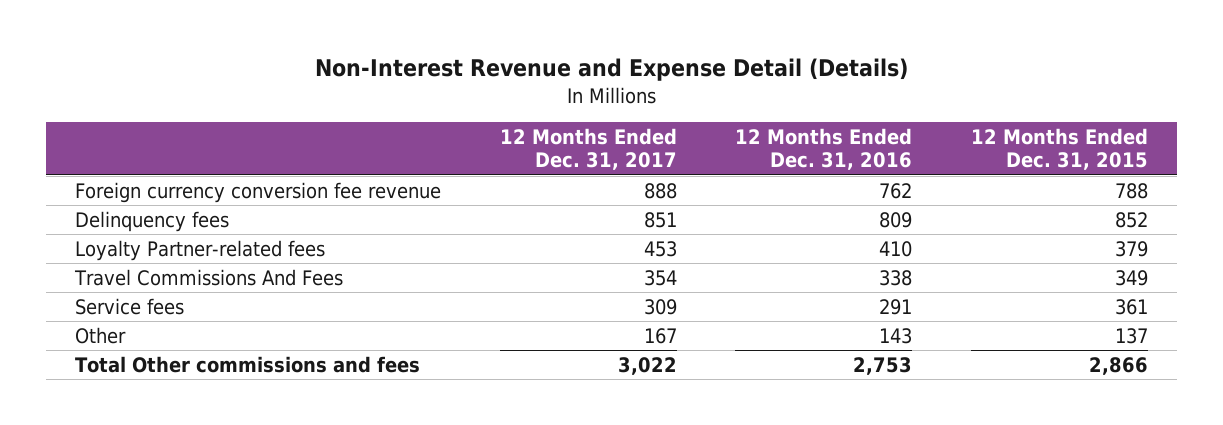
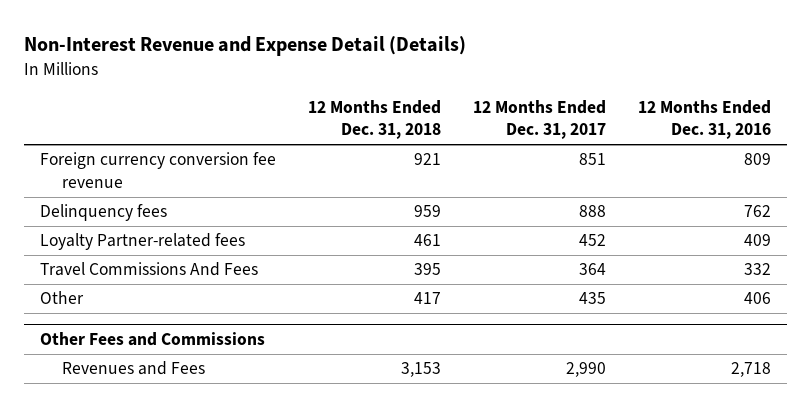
[970,127,1148,171] 12 Months Ended Dec. 31, 2015 -> none
none -> [307,100,441,140] 12 Months Ended Dec. 31, 2018
[75,297,185,315] Service fees -> none
[75,355,421,373] Total Other commissions and fees -> none
[643,182,677,199] 888 -> [578,153,606,166] 851
[879,182,913,199] 762 -> [743,153,771,166] 809
[643,211,677,228] 851 -> [578,205,606,218] 888
[879,211,913,228] 809 -> [743,205,771,218] 762
[643,240,677,257] 453 -> [578,234,606,247] 452
[879,240,913,257] 410 -> [743,234,771,247] 409
[643,269,677,286] 354 -> [578,263,606,276] 364
[879,269,913,286] 338 -> [743,263,771,276] 332
[643,327,677,344] 167 -> [578,292,606,305] 435
[879,327,913,344] 143 -> [743,292,771,305] 406
none -> [39,331,265,346] Other Fees and Commissions
none -> [62,361,206,376] Revenues and Fees

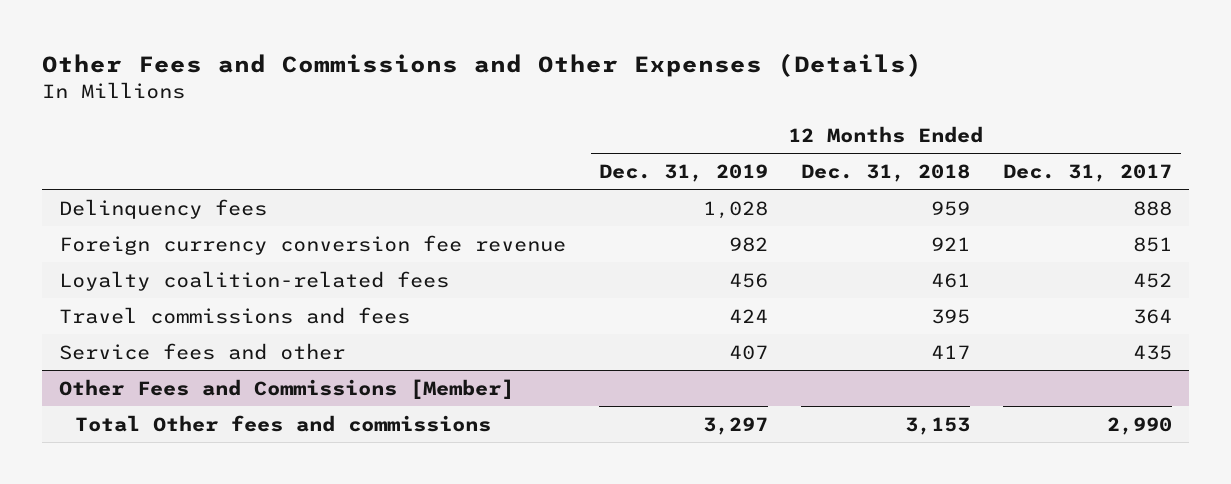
[23,36,466,57] Non-Interest Revenue and Expense Detail (Details) -> [41,52,922,77] Other Fees and Commissions and Other Expenses (Details)
[637,100,771,140] 12 Months Ended Dec. 31, 2016 -> none
none -> [598,163,768,182] Dec. 31, 2019
[39,152,276,188] Foreign currency conversion fee revenue -> [58,234,566,255] Foreign currency conversion fee revenue
[39,233,245,251] Loyalty Partner-related fees -> [58,270,449,291] Loyalty coalition-related fees
[39,262,258,277] Travel Commissions And Fees -> [58,306,410,324] Travel commissions and fees
[39,291,84,305] Other -> [58,342,345,360] Service fees and other
[39,331,265,346] Other Fees and Commissions -> [58,378,514,399] Other Fees and Commissions [Member]
[62,361,206,376] Revenues and Fees -> [74,414,491,432] Total Other fees and commissions

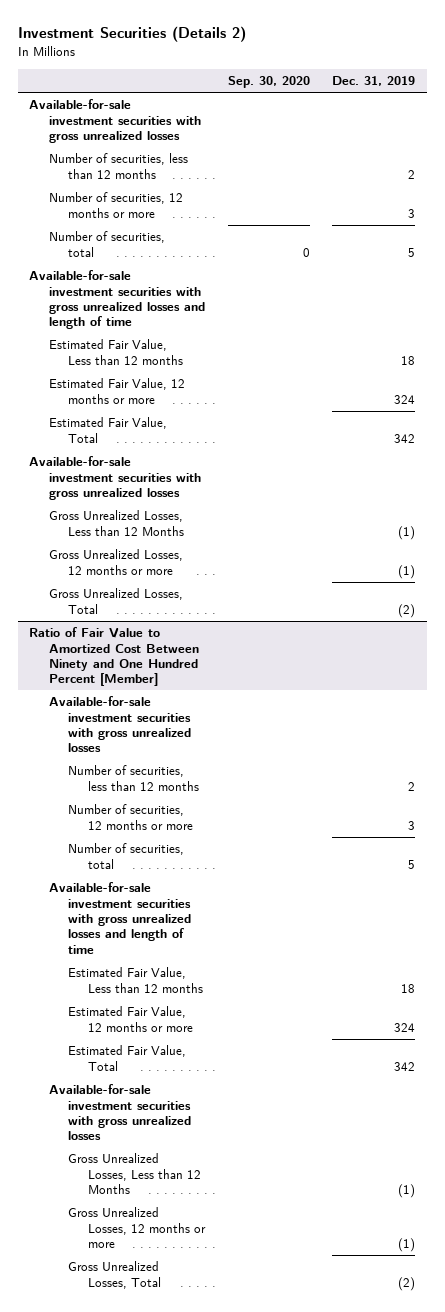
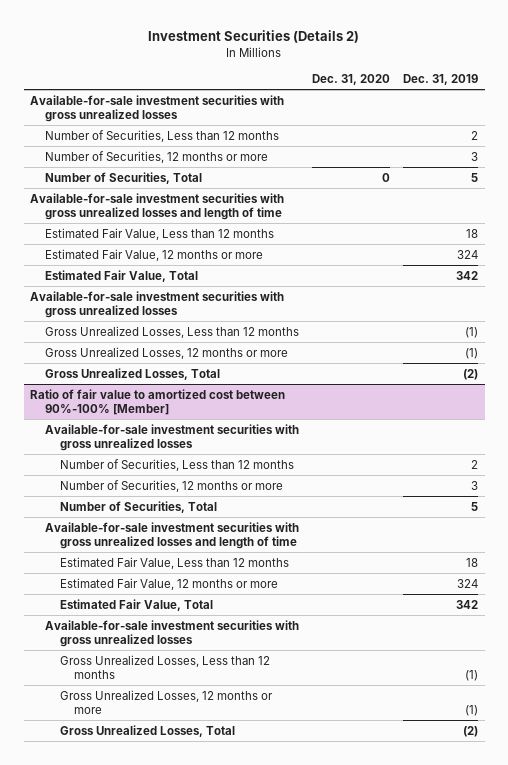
[227,76,310,89] Sep. 30, 2020 -> none
none -> [312,73,391,85] Dec. 31, 2020
[48,153,188,179] Number of securities, less than 12 months -> [44,129,279,142] Number of Securities, Less than 12 months
[48,192,183,218] Number of securities, 12 months or more -> [44,150,268,163] Number of Securities, 12 months or more
[48,231,165,257] Number of securities, total -> [44,171,202,184] Number of Securities, Total
[48,510,185,536] Gross Unrealized Losses, Less than 12 Months -> [44,325,299,338] Gross Unrealized Losses, Less than 12 months
[29,627,199,687] Ratio of Fair Value to Amortized Cost Between Ninety and One Hundred Percent [Member] -> [30,388,286,415] Ratio of fair value to amortized cost between 90%-100% [Member]
[68,765,199,791] Number of securities, less than 12 months -> [59,458,294,471] Number of Securities, Less than 12 months
[68,804,193,830] Number of securities, 12 months or more -> [59,479,283,492] Number of Securities, 12 months or more
[68,843,185,869] Number of securities, total -> [59,500,217,513] Number of Securities, Total
[68,1153,201,1194] Gross Unrealized Losses, Less than 12 Months -> [59,654,270,679] Gross Unrealized Losses, Less than 12 months

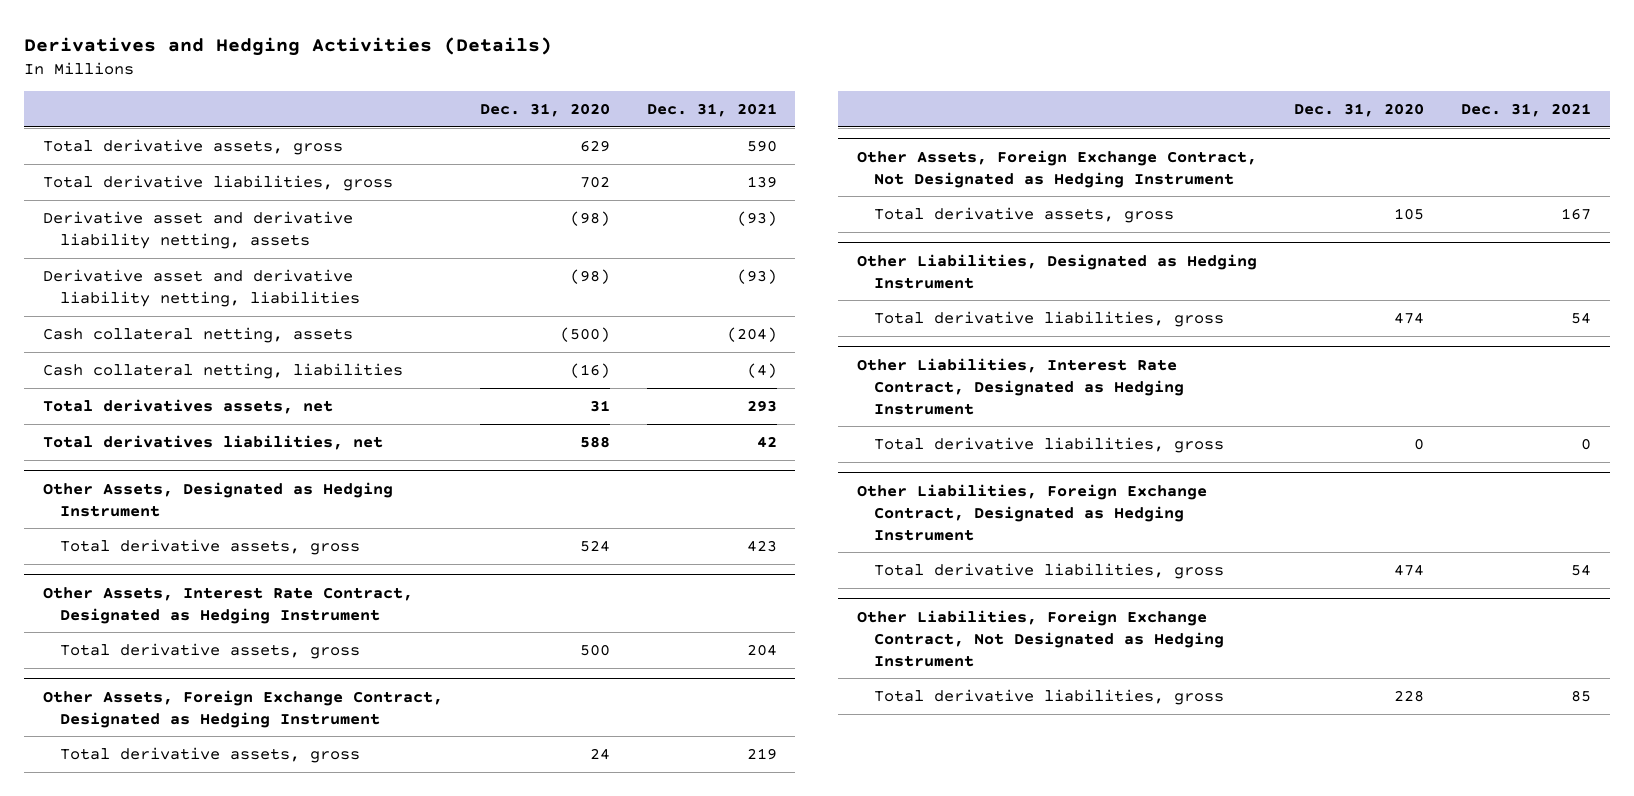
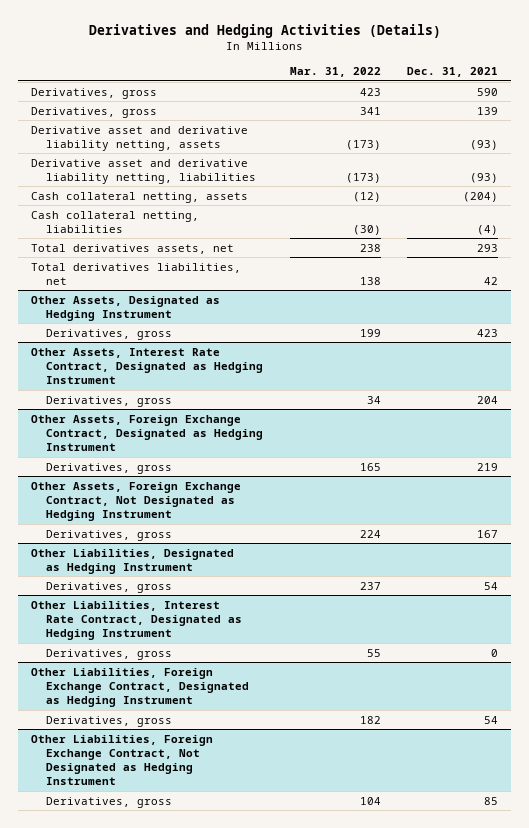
[479,103,610,118] Dec. 31, 2020 -> none
none -> [289,66,381,77] Mar. 31, 2022
[42,138,343,155] Total derivative assets, gross -> [31,87,158,99] Derivatives, gross
[42,174,393,191] Total derivative liabilities, gross -> [31,106,158,118] Derivatives, gross
[59,538,360,555] Total derivative assets, gross -> [46,328,173,340] Derivatives, gross
[59,642,360,659] Total derivative assets, gross -> [46,395,173,407] Derivatives, gross
[59,746,360,763] Total derivative assets, gross -> [46,462,173,474] Derivatives, gross
[874,206,1175,223] Total derivative assets, gross -> [46,529,173,541] Derivatives, gross
[874,310,1225,327] Total derivative liabilities, gross -> [46,581,173,593] Derivatives, gross
[874,436,1225,453] Total derivative liabilities, gross -> [46,648,173,660] Derivatives, gross
[874,562,1225,579] Total derivative liabilities, gross -> [46,715,173,727] Derivatives, gross
[874,688,1225,705] Total derivative liabilities, gross -> [46,796,173,808] Derivatives, gross

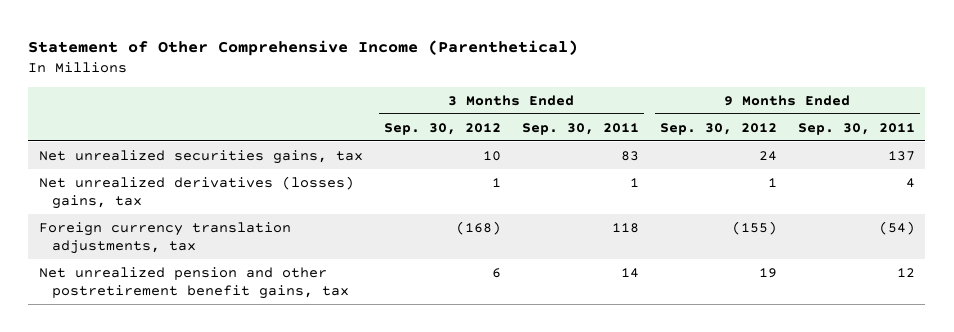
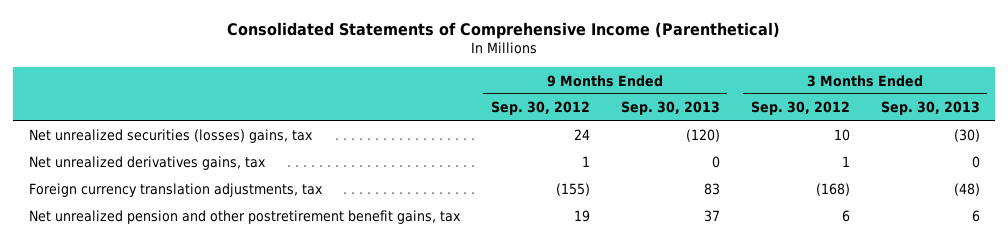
[28,39,579,56] Statement of Other Comprehensive Income (Parenthetical) -> [227,21,781,39] Consolidated Statements of Comprehensive Income (Parenthetical)
[521,122,639,135] Sep. 30, 2011 -> none
[797,122,915,135] Sep. 30, 2011 -> none
none -> [620,101,720,116] Sep. 30, 2013
none -> [880,101,980,116] Sep. 30, 2013
[38,149,363,164] Net unrealized securities gains, tax -> [28,129,313,144] Net unrealized securities (losses) gains, tax
[38,175,354,210] Net unrealized derivatives (losses) gains, tax -> [28,156,266,171] Net unrealized derivatives gains, tax

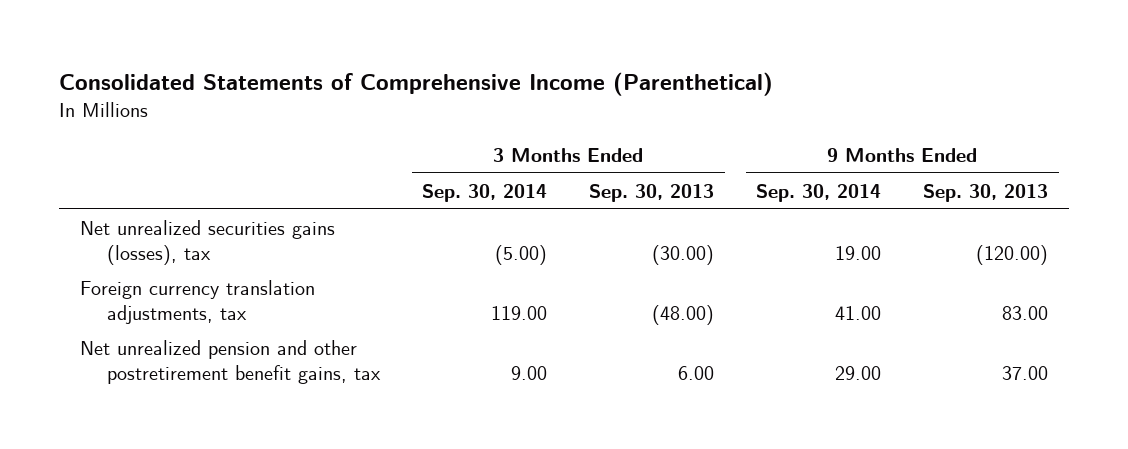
[490,101,590,116] Sep. 30, 2012 -> none
[750,101,850,116] Sep. 30, 2012 -> none
none -> [422,183,548,202] Sep. 30, 2014
none -> [756,183,882,202] Sep. 30, 2014
[28,156,266,171] Net unrealized derivatives gains, tax -> none
[28,129,313,144] Net unrealized securities (losses) gains, tax -> [79,219,335,265] Net unrealized securities gains (losses), tax
[685,129,720,143] (120) -> [976,244,1049,265] (120.00)
[953,129,980,143] (30) -> [652,244,715,265] (30.00)
[703,183,720,196] 83 -> [1002,305,1049,320] 83.00
[953,183,980,197] (48) -> [652,304,715,325] (48.00)
[703,210,720,223] 37 -> [1002,365,1049,380] 37.00
[971,210,980,223] 6 -> [678,365,715,380] 6.00

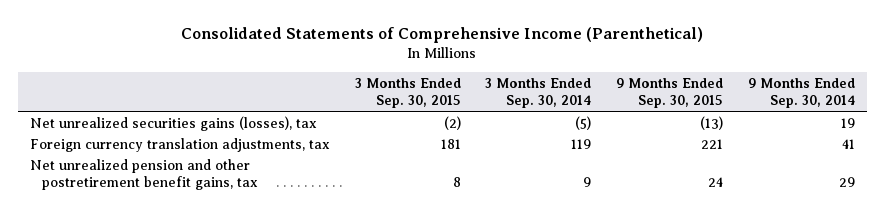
[589,183,715,202] Sep. 30, 2013 -> none
[923,183,1049,202] Sep. 30, 2013 -> none
none -> [354,77,461,109] 3 Months Ended Sep. 30, 2015
none -> [616,77,724,109] 9 Months Ended Sep. 30, 2015
[495,244,548,265] (5.00) -> [575,115,592,130] (5)
[835,245,882,260] 19.00 -> [840,117,855,128] 19
[491,305,548,320] 119.00 -> [571,138,592,149] 119
[835,305,882,320] 41.00 -> [841,138,855,149] 41
[511,365,548,380] 9.00 -> [583,177,592,188] 9
[835,365,882,380] 29.00 -> [838,177,855,188] 29

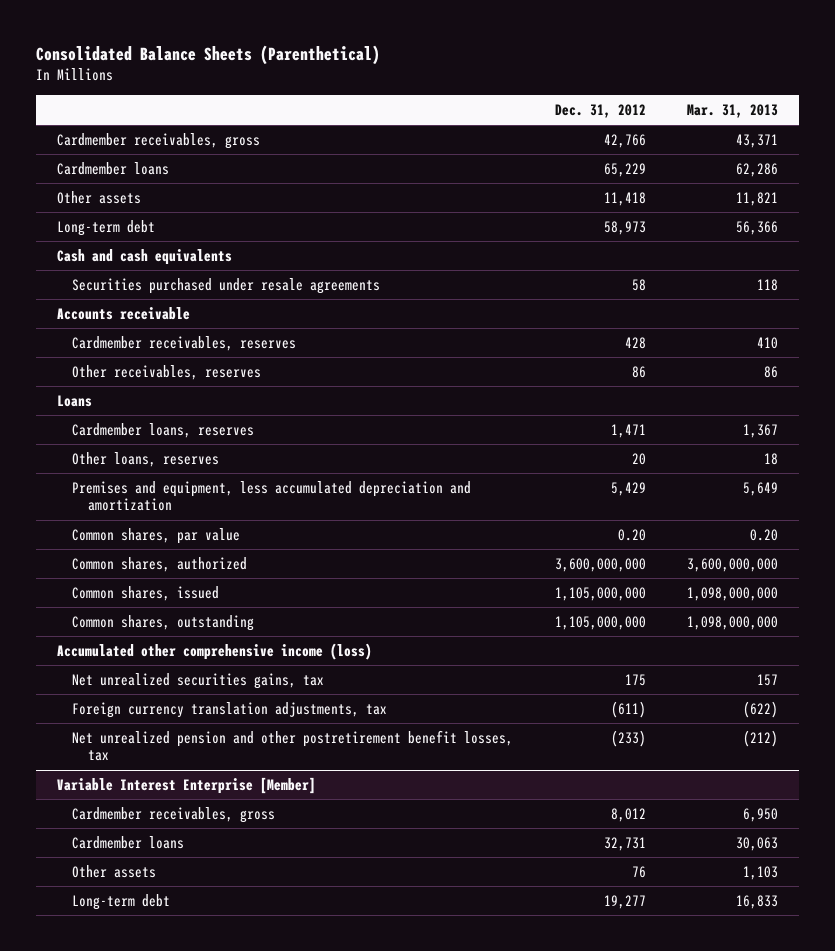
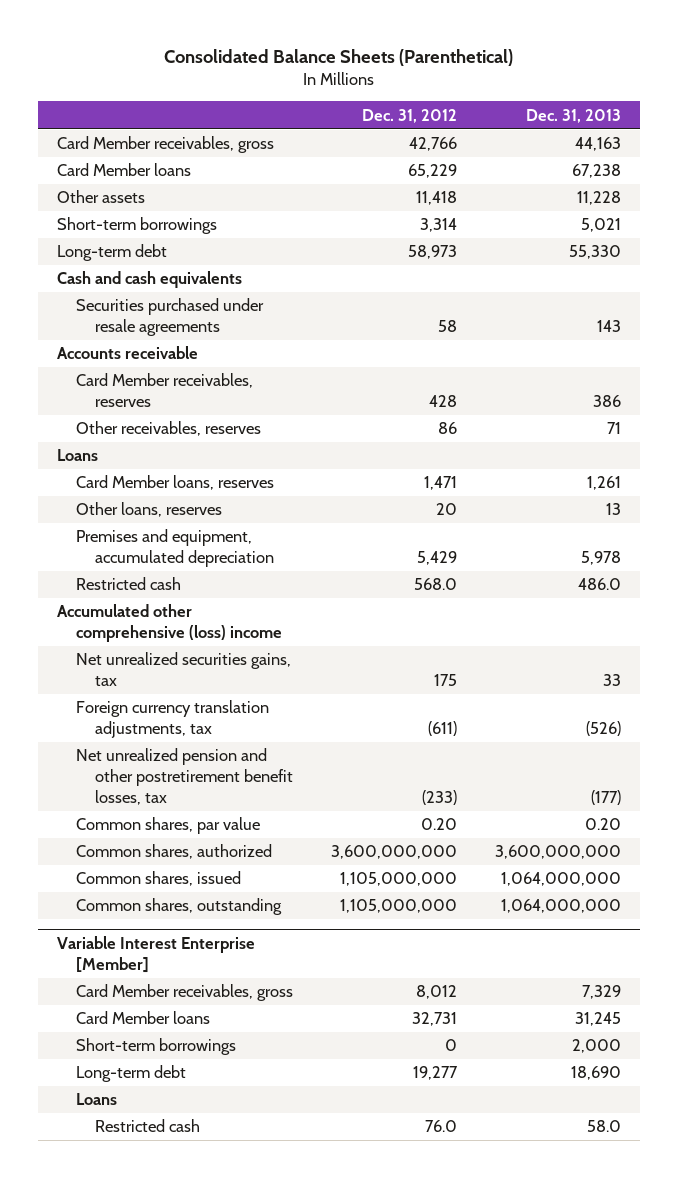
[687,103,779,118] Mar. 31, 2013 -> none
none -> [525,108,621,123] Dec. 31, 2013
[56,132,260,149] Cardmember receivables, gross -> [57,136,275,154] Card Member receivables, gross
[56,161,169,175] Cardmember loans -> [57,163,192,177] Card Member loans
none -> [57,217,218,235] Short-term borrowings
[72,335,297,351] Cardmember receivables, reserves -> [75,373,253,408] Card Member receivables, reserves
[72,422,255,438] Cardmember loans, reserves -> [75,475,274,491] Card Member loans, reserves
[72,480,472,512] Premises and equipment, less accumulated depreciation and amortization -> [75,529,274,568] Premises and equipment, accumulated depreciation
none -> [75,577,181,591] Restricted cash
none -> [57,604,282,643] Accumulated other comprehensive (loss) income
[72,672,325,689] Net unrealized securities gains, tax -> [75,652,291,687] Net unrealized securities gains, tax
[72,701,388,718] Foreign currency translation adjustments, tax -> [75,700,269,739] Foreign currency translation adjustments, tax
[72,729,514,762] Net unrealized pension and other postretirement benefit losses, tax -> [75,748,293,806] Net unrealized pension and other postretirement benefit losses, tax
[56,642,372,660] Accumulated other comprehensive income (loss) -> none
[72,864,157,878] Other assets -> none
[72,806,276,823] Cardmember receivables, gross -> [75,984,293,1002] Card Member receivables, gross
[72,835,185,849] Cardmember loans -> [75,1011,210,1025] Card Member loans
none -> [75,1038,236,1056] Short-term borrowings
none -> [75,1093,117,1106] Loans
none -> [94,1119,200,1133] Restricted cash

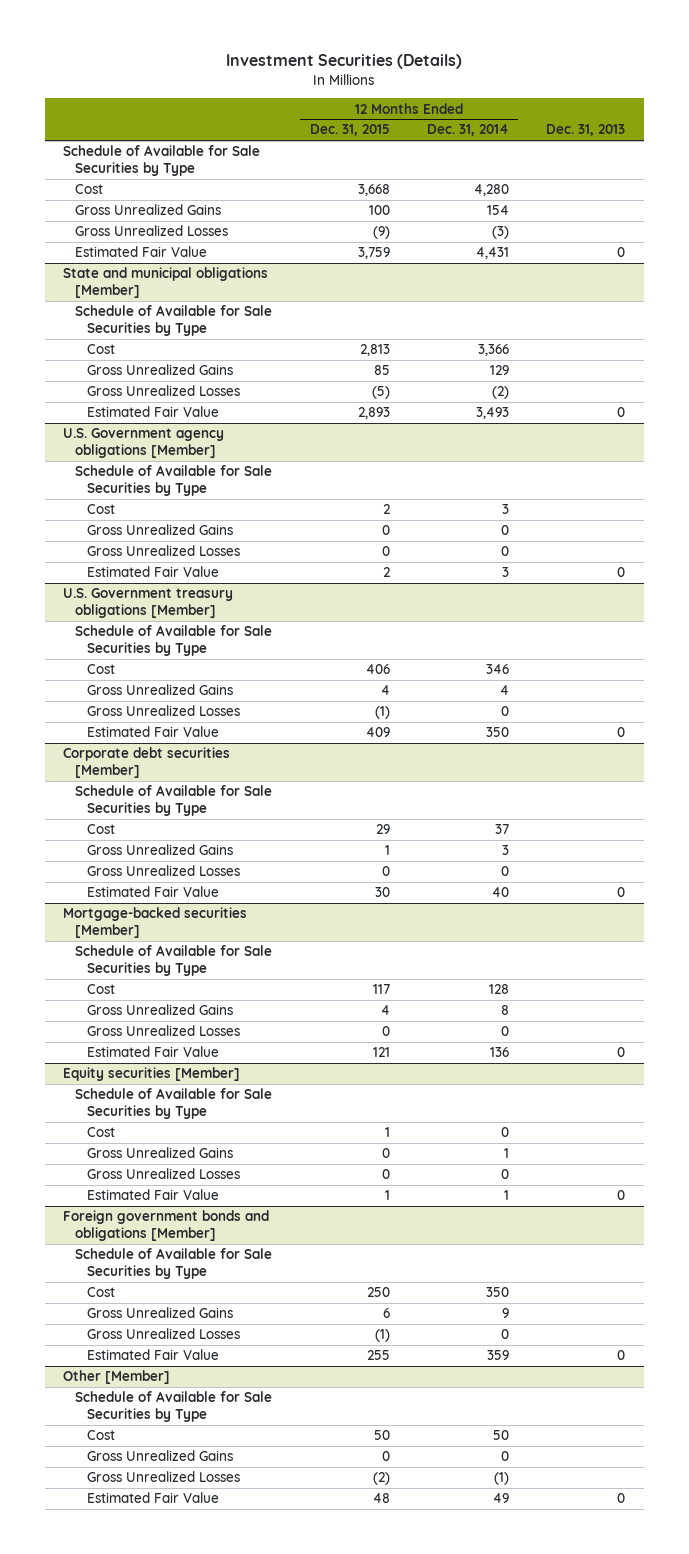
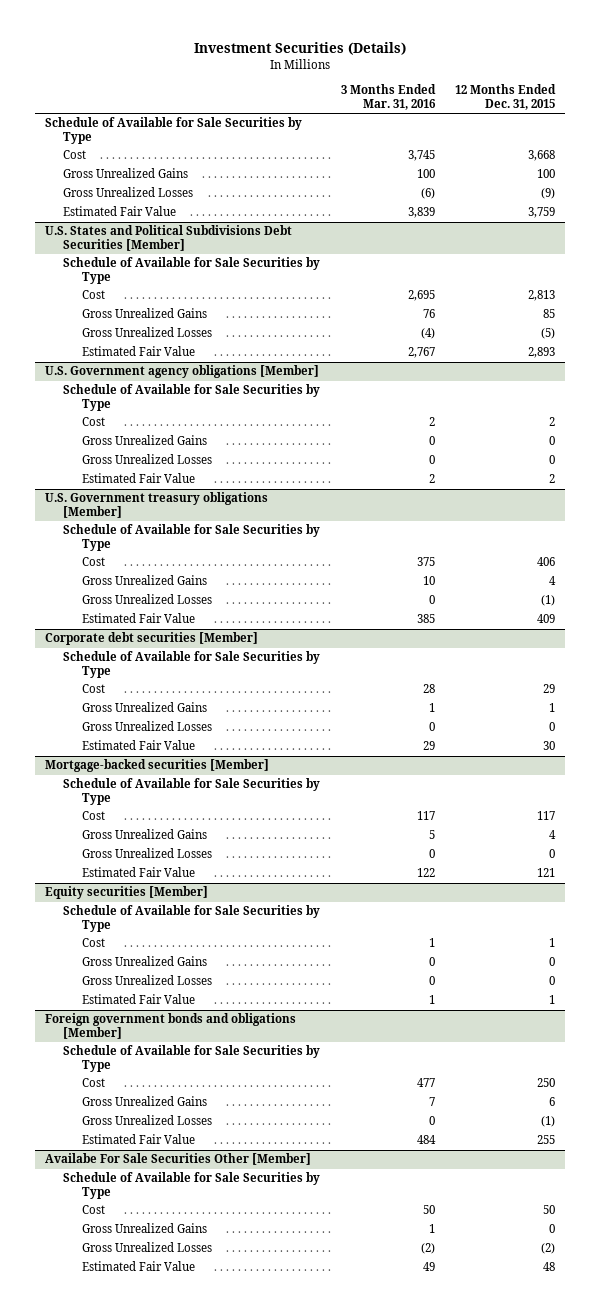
[426,124,509,137] Dec. 31, 2014 -> none
[546,124,626,137] Dec. 31, 2013 -> none
none -> [340,84,436,111] 3 Months Ended Mar. 31, 2016
[63,267,269,299] State and municipal obligations [Member] -> [45,225,293,252] U.S. States and Political Subdivisions Debt Securities [Member]
[63,1370,171,1385] Other [Member] -> [45,1153,312,1166] Availabe For Sale Securities Other [Member]

